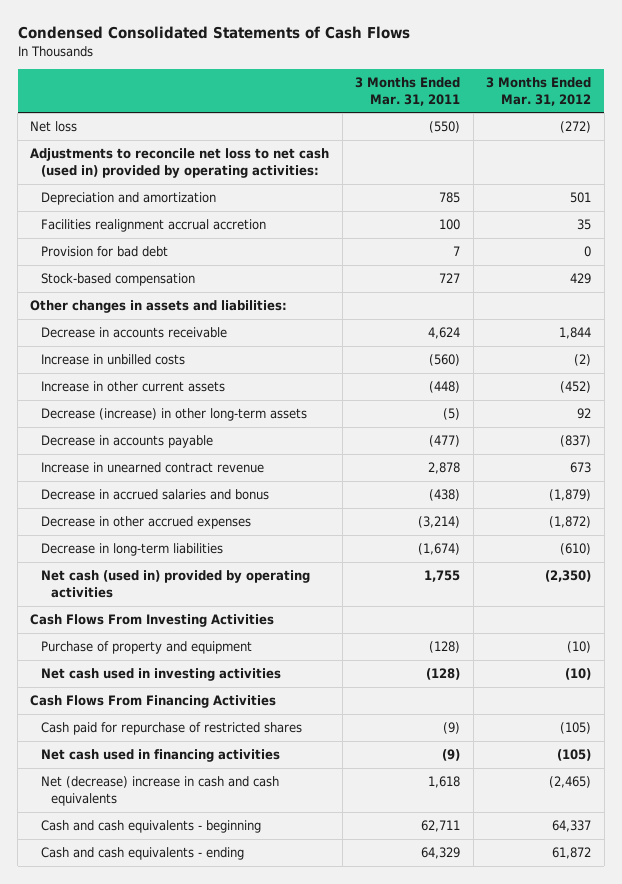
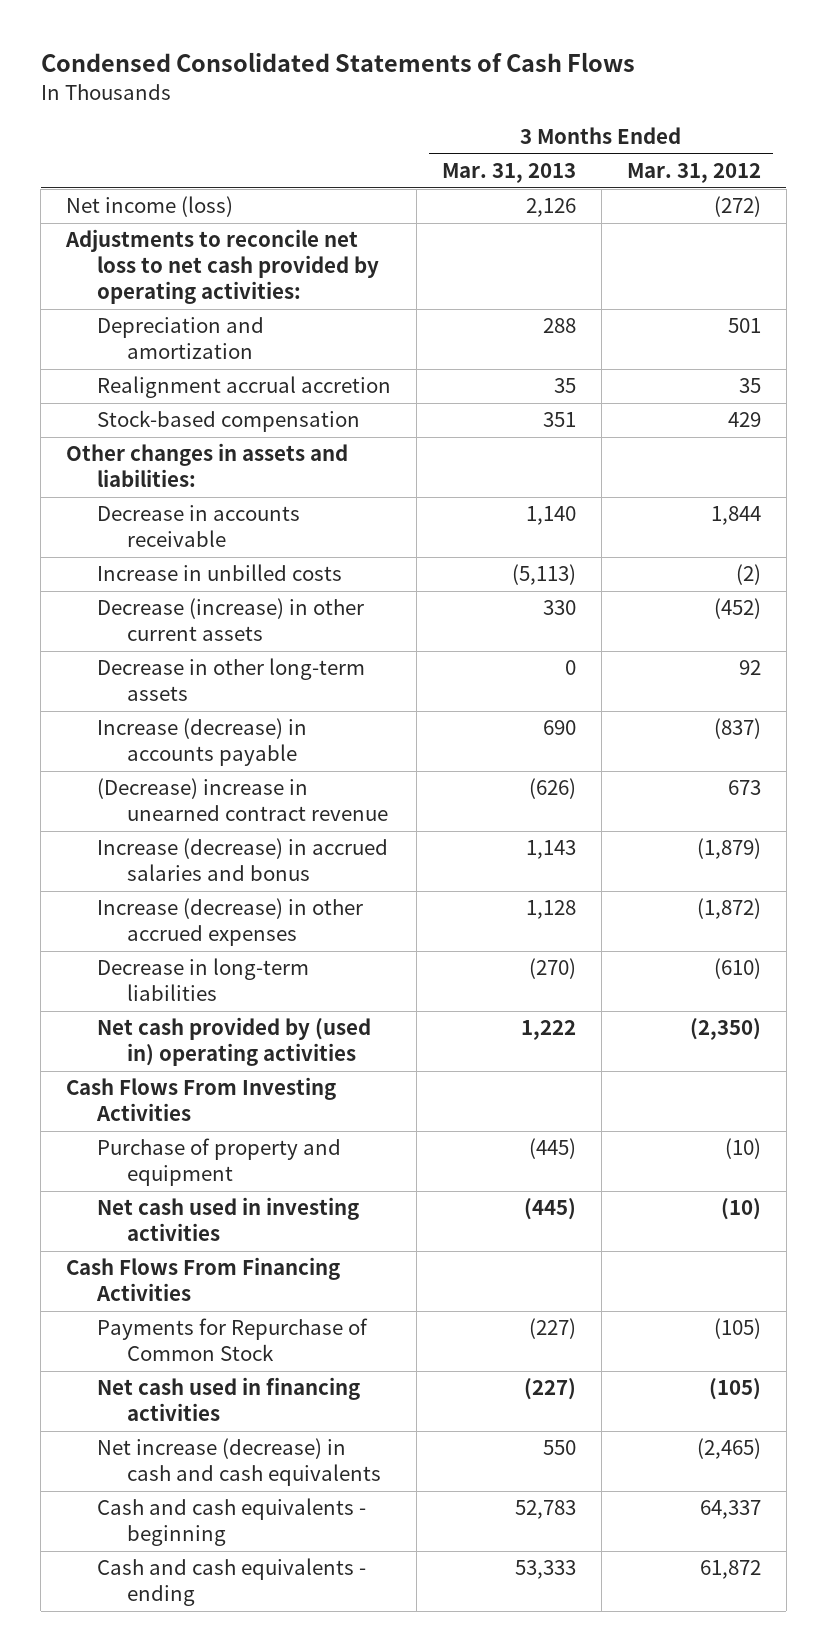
[355,77,461,106] 3 Months Ended Mar. 31, 2011 -> none
none -> [441,163,576,184] Mar. 31, 2013
[30,121,78,133] Net loss -> [66,196,234,218] Net income (loss)
[30,148,330,178] Adjustments to reconcile net loss to net cash (used in) provided by operating activities: -> [65,229,379,305] Adjustments to reconcile net loss to net cash provided by operating activities:
[40,246,168,258] Provision for bad debt -> none
[40,219,266,233] Facilities realignment accrual accretion -> [96,376,391,399] Realignment accrual accretion
[40,381,225,393] Increase in other current assets -> [96,598,364,642] Decrease (increase) in other current assets
[40,408,307,422] Decrease (increase) in other long-term assets -> [96,658,365,702] Decrease in other long-term assets
[40,435,213,449] Decrease in accounts payable -> [96,718,307,767] Increase (decrease) in accounts payable
[40,462,264,474] Increase in unearned contract revenue -> [96,778,388,822] (Decrease) increase in unearned contract revenue
[40,489,269,501] Decrease in accrued salaries and bonus -> [96,838,388,882] Increase (decrease) in accrued salaries and bonus
[40,516,251,530] Decrease in other accrued expenses -> [96,898,363,947] Increase (decrease) in other accrued expenses
[40,570,310,598] Net cash (used in) provided by operating activities -> [96,1017,371,1067] Net cash provided by (used in) operating activities
[40,722,302,736] Cash paid for repurchase of restricted shares -> none
none -> [96,1318,368,1362] Payments for Repurchase of Common Stock
[40,776,279,806] Net (decrease) increase in cash and cash equivalents -> [96,1438,381,1487] Net increase (decrease) in cash and cash equivalents

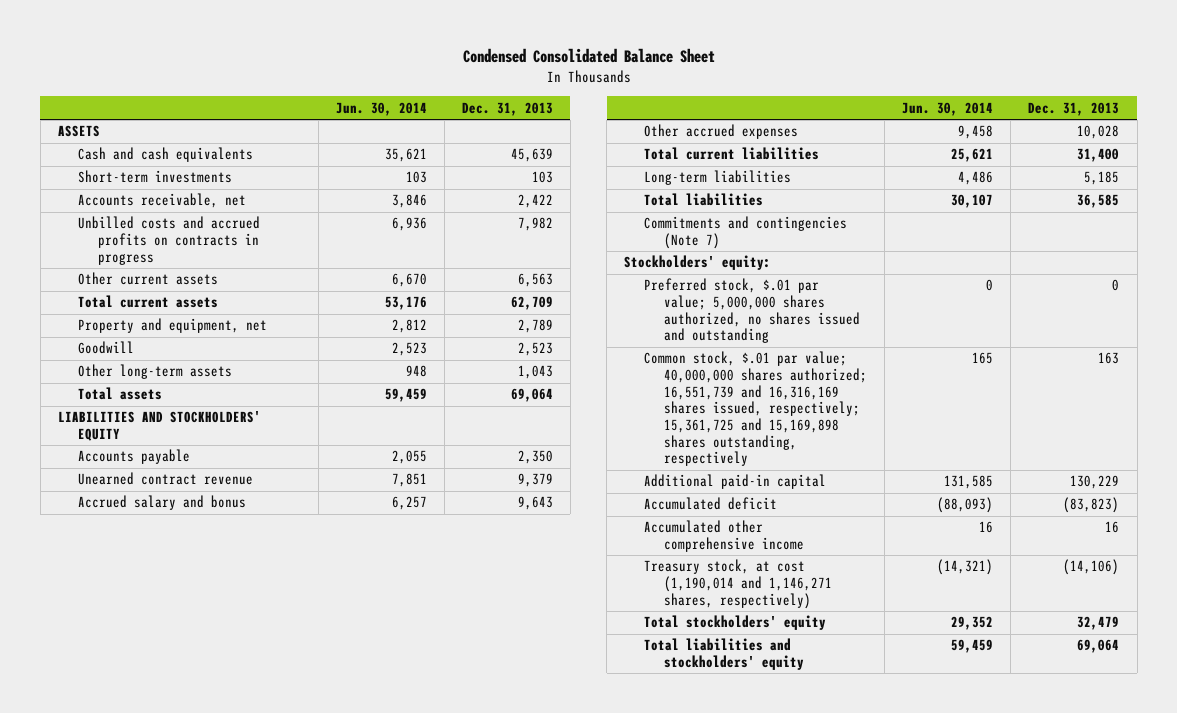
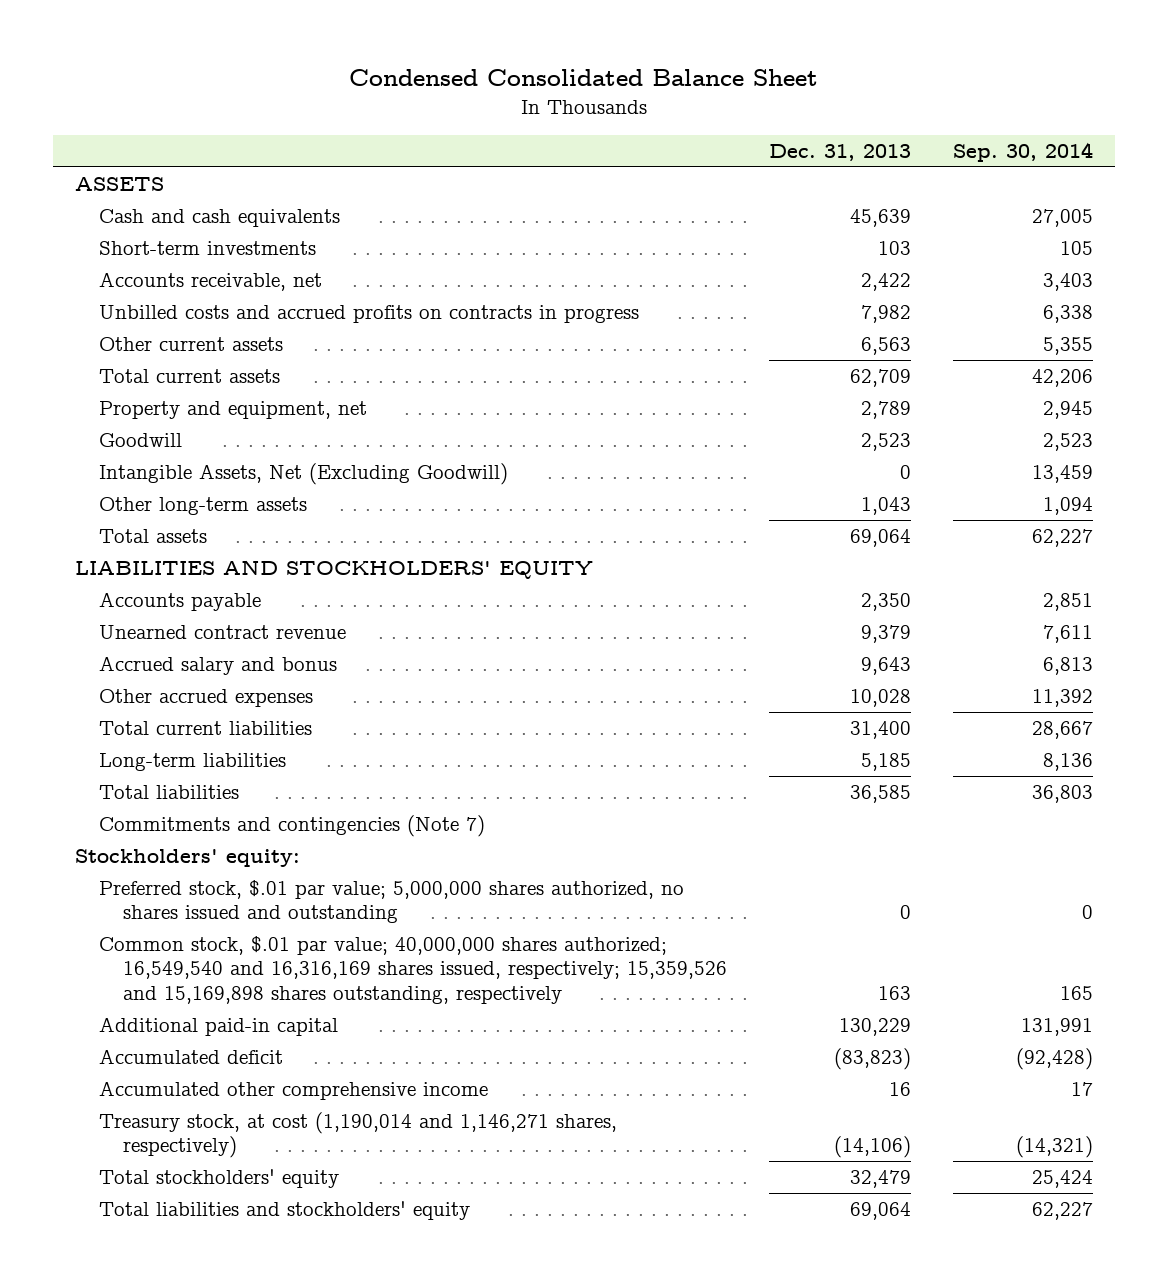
[335,101,427,116] Jun. 30, 2014 -> none
none -> [953,142,1094,163] Sep. 30, 2014
none -> [98,463,508,486] Intangible Assets, Net (Excluding Goodwill)
[644,351,868,467] Common stock, $.01 par value; 40,000,000 shares authorized; 16,551,739 and 16,316,169 shares issued, respectively; 15,361,725 and 15,169,898 shares outstanding, respectively -> [98,936,727,1004] Common stock, $.01 par value; 40,000,000 shares authorized; 16,549,540 and 16,316,169 shares issued, respectively; 15,359,526 and 15,169,898 shares outstanding, respectively

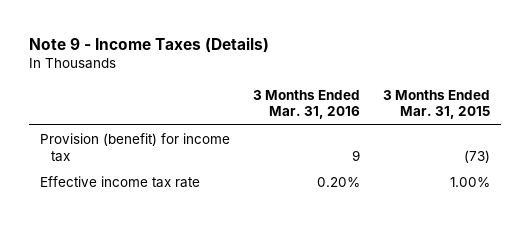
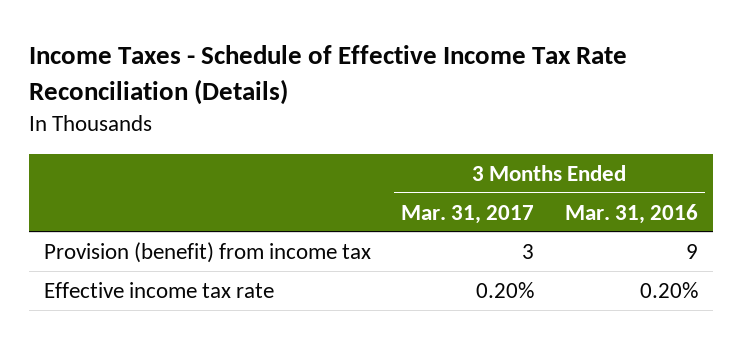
[28,36,269,53] Note 9 - Income Taxes (Details) -> [28,45,627,106] Income Taxes - Schedule of Effective Income Tax Rate Reconciliation (Details)
[382,89,490,120] 3 Months Ended Mar. 31, 2015 -> none
none -> [401,204,535,224] Mar. 31, 2017
[40,133,231,162] Provision (benefit) for income tax -> [43,241,371,263] Provision (benefit) from income tax

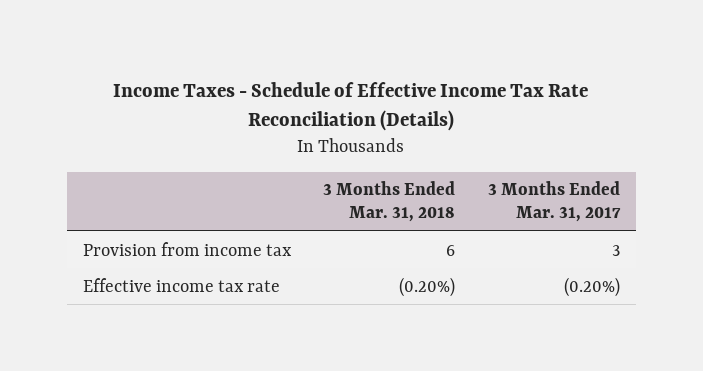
[564,203,698,224] Mar. 31, 2016 -> none
none -> [323,181,456,222] 3 Months Ended Mar. 31, 2018
[43,241,371,263] Provision (benefit) from income tax -> [82,241,292,256] Provision from income tax
[476,281,535,298] 0.20% -> [564,276,621,297] (0.20%)

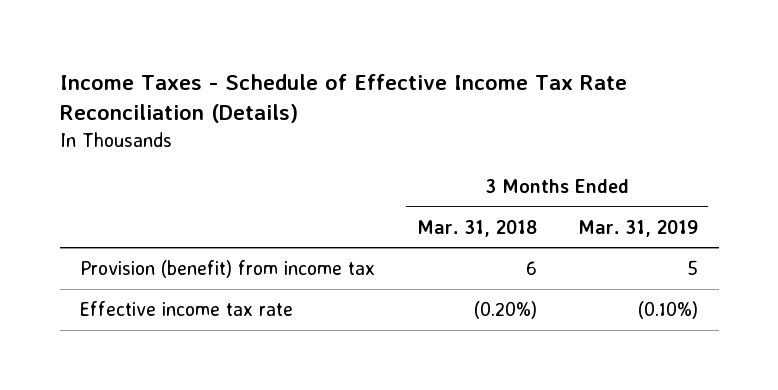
[488,181,622,222] 3 Months Ended Mar. 31, 2017 -> none
none -> [577,219,698,237] Mar. 31, 2019
[82,241,292,256] Provision from income tax -> [80,259,376,278] Provision (benefit) from income tax

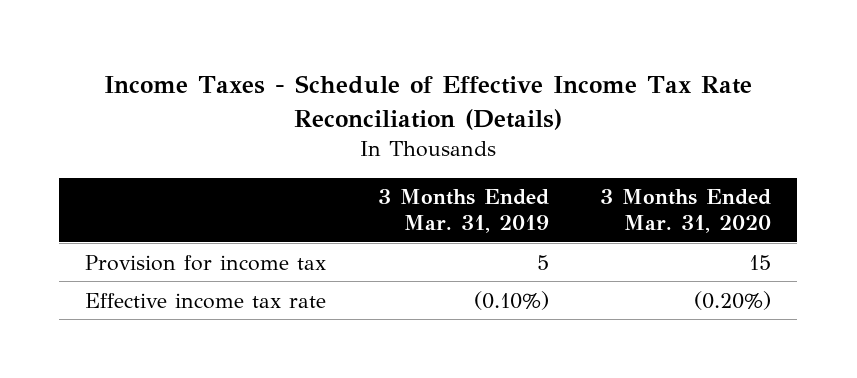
[416,219,537,237] Mar. 31, 2018 -> none
none -> [600,189,772,234] 3 Months Ended Mar. 31, 2020
[80,259,376,278] Provision (benefit) from income tax -> [85,254,327,271] Provision for income tax

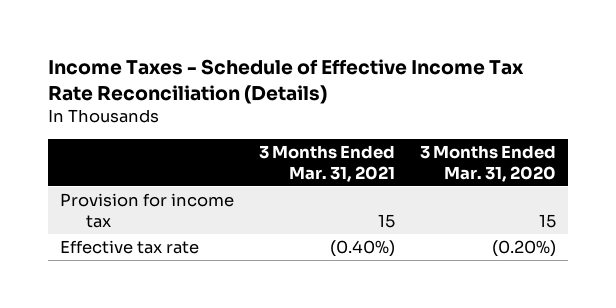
[377,189,549,234] 3 Months Ended Mar. 31, 2019 -> none
none -> [258,144,395,182] 3 Months Ended Mar. 31, 2021
[85,292,327,309] Effective income tax rate -> [60,240,200,255] Effective tax rate

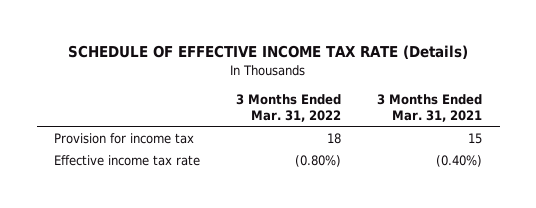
[48,58,525,104] Income Taxes - Schedule of Effective Income Tax Rate Reconciliation (Details) -> [68,45,469,60] SCHEDULE OF EFFECTIVE INCOME TAX RATE (Details)
[419,144,556,182] 3 Months Ended Mar. 31, 2020 -> none
none -> [236,93,342,123] 3 Months Ended Mar. 31, 2022
[60,240,200,255] Effective tax rate -> [54,154,201,166] Effective income tax rate

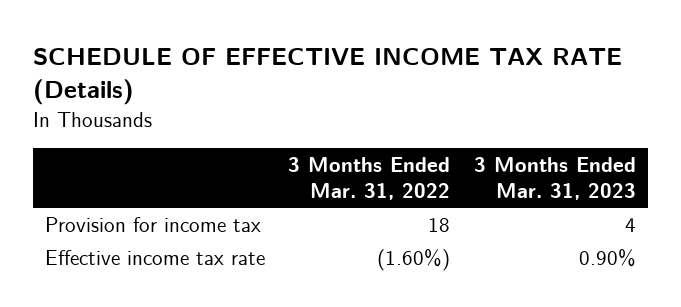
[376,93,482,123] 3 Months Ended Mar. 31, 2021 -> none
none -> [474,156,637,201] 3 Months Ended Mar. 31, 2023
[295,154,342,167] (0.80%) -> [377,248,451,271] (1.60%)

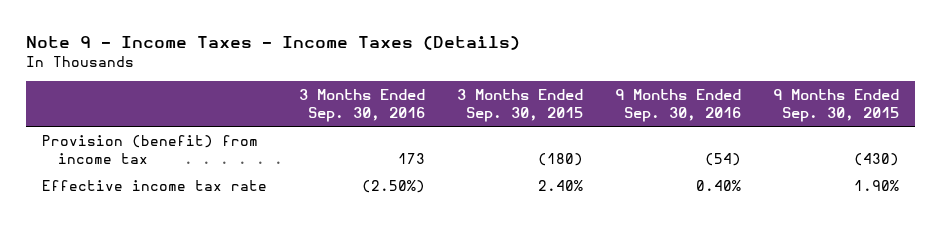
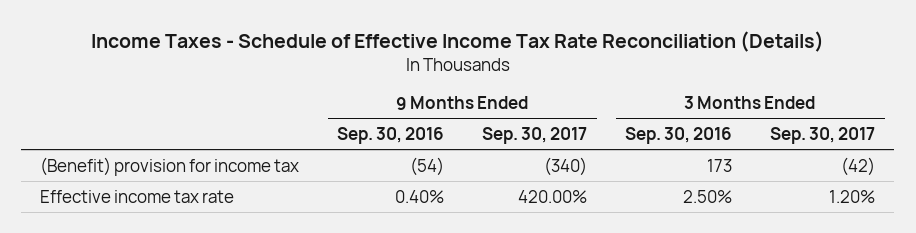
[26,36,521,51] Note 9 - Income Taxes - Income Taxes (Details) -> [90,30,824,52] Income Taxes - Schedule of Effective Income Tax Rate Reconciliation (Details)
[457,89,584,122] 3 Months Ended Sep. 30, 2015 -> none
[773,89,900,122] 9 Months Ended Sep. 30, 2015 -> none
none -> [482,127,588,145] Sep. 30, 2017
none -> [770,127,876,145] Sep. 30, 2017
[42,135,259,164] Provision (benefit) from income tax -> [40,156,300,176] (Benefit) provision for income tax
[362,180,426,194] (2.50%) -> [683,189,733,203] 2.50%

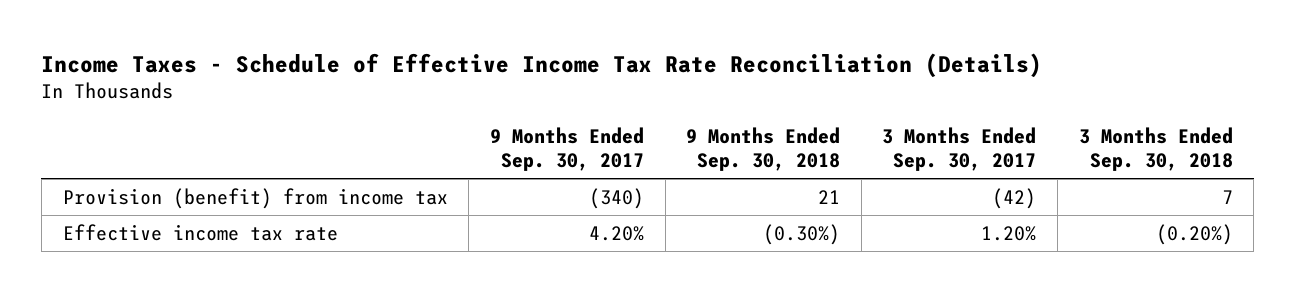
[337,127,445,145] Sep. 30, 2016 -> none
[625,127,733,145] Sep. 30, 2016 -> none
none -> [686,126,841,171] 9 Months Ended Sep. 30, 2018
none -> [1078,126,1233,171] 3 Months Ended Sep. 30, 2018
[40,156,300,176] (Benefit) provision for income tax -> [62,188,448,210] Provision (benefit) from income tax
[518,189,588,203] 420.00% -> [588,226,644,242] 4.20%

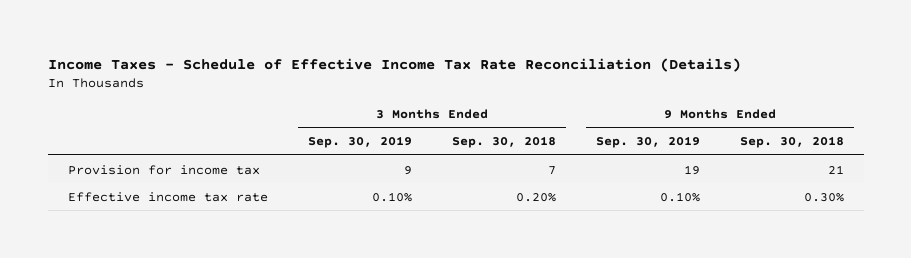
[489,126,644,171] 9 Months Ended Sep. 30, 2017 -> none
[882,126,1037,171] 3 Months Ended Sep. 30, 2017 -> none
none -> [307,136,412,149] Sep. 30, 2019
none -> [595,136,700,149] Sep. 30, 2019
[62,188,448,210] Provision (benefit) from income tax -> [67,164,260,175] Provision for income tax
[763,224,841,246] (0.30%) -> [803,192,844,202] 0.30%
[1155,224,1233,246] (0.20%) -> [515,192,556,202] 0.20%

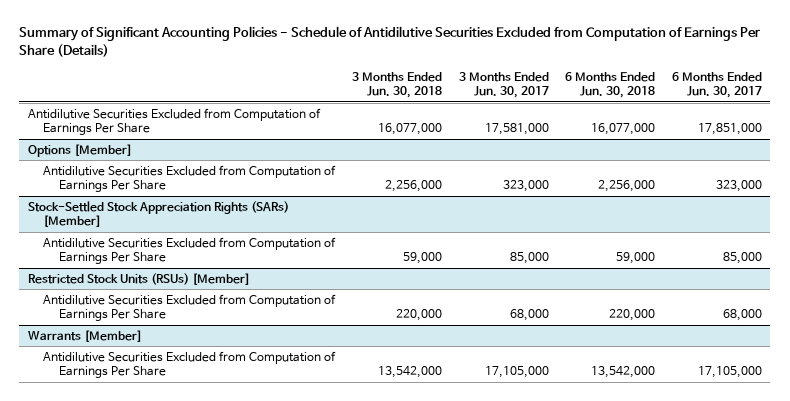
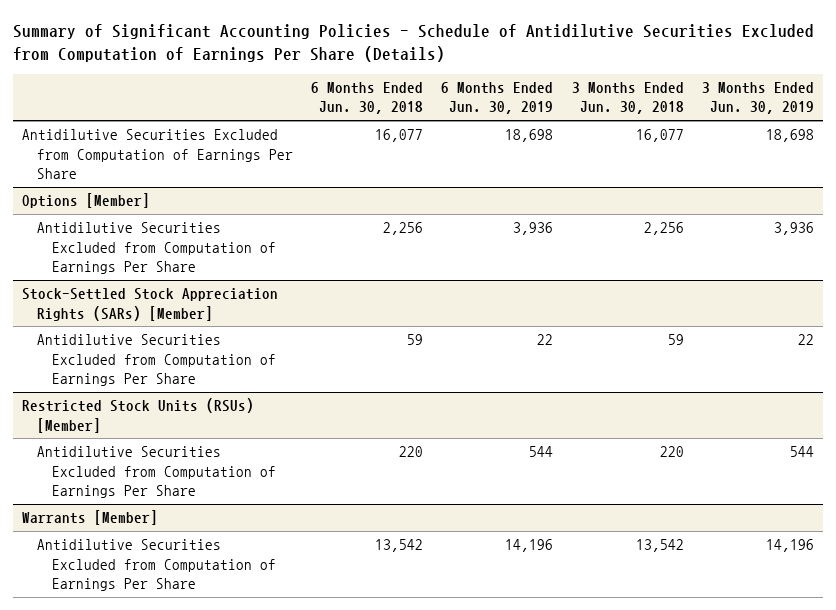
[458,71,549,99] 3 Months Ended Jun. 30, 2017 -> none
[672,71,763,99] 6 Months Ended Jun. 30, 2017 -> none
none -> [441,82,554,115] 6 Months Ended Jun. 30, 2019
none -> [701,82,814,115] 3 Months Ended Jun. 30, 2019
[377,123,442,136] 16,077,000 -> [635,129,684,143] 16,077
[591,123,656,136] 16,077,000 -> [375,129,424,143] 16,077
[384,180,442,193] 2,256,000 -> [643,222,684,236] 2,256
[598,180,656,193] 2,256,000 -> [383,222,424,236] 2,256
[402,252,442,265] 59,000 -> [667,334,684,346] 59
[616,252,656,265] 59,000 -> [407,334,424,346] 59
[395,309,442,322] 220,000 -> [659,446,684,458] 220
[609,309,656,322] 220,000 -> [399,446,424,458] 220
[377,366,442,379] 13,542,000 -> [635,539,684,553] 13,542
[591,366,656,379] 13,542,000 -> [375,539,424,553] 13,542

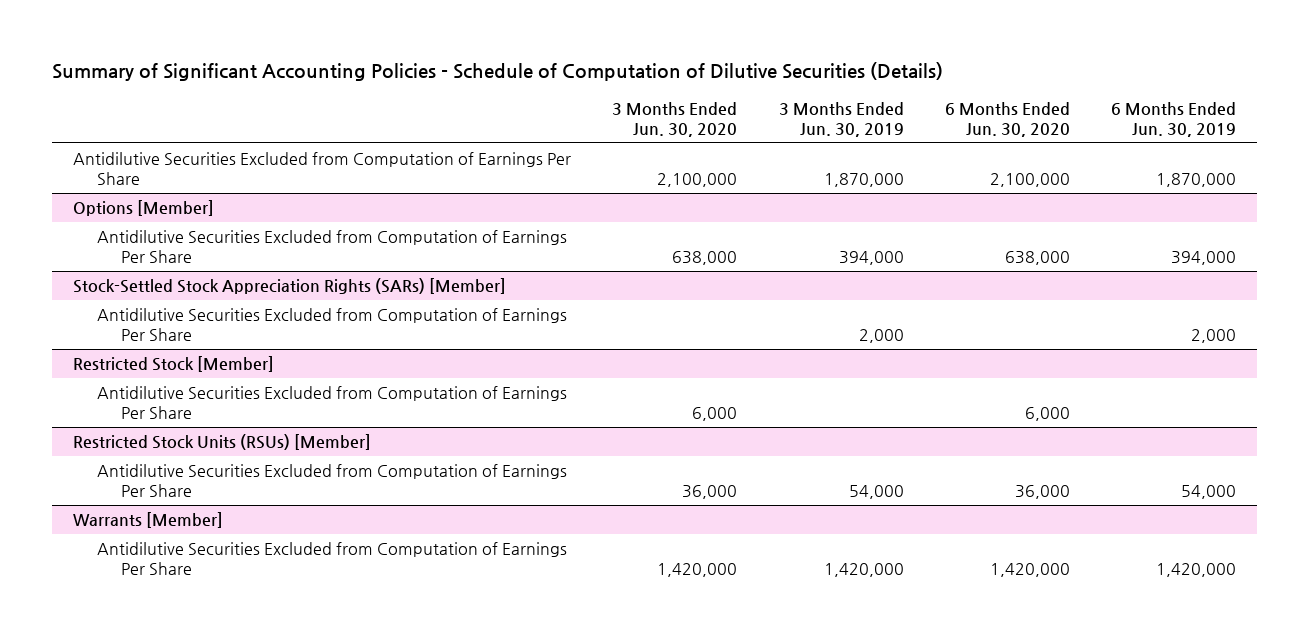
[12,23,814,62] Summary of Significant Accounting Policies - Schedule of Antidilutive Securities Excluded from Computation of Earnings Per Share (Details) -> [52,62,944,82] Summary of Significant Accounting Policies - Schedule of Computation of Dilutive Securities (Details)
[311,82,424,115] 6 Months Ended Jun. 30, 2018 -> none
[571,82,684,115] 3 Months Ended Jun. 30, 2018 -> none
none -> [612,101,738,137] 3 Months Ended Jun. 30, 2020
none -> [945,101,1071,137] 6 Months Ended Jun. 30, 2020
[505,129,554,143] 18,698 -> [1156,173,1237,188] 1,870,000
[765,129,814,143] 18,698 -> [823,173,904,188] 1,870,000
[513,222,554,236] 3,936 -> [1171,251,1237,266] 394,000
[773,222,814,236] 3,936 -> [838,251,904,266] 394,000
[537,334,554,346] 22 -> [1191,329,1237,344] 2,000
[797,334,814,346] 22 -> [858,329,904,344] 2,000
none -> [72,356,274,373] Restricted Stock [Member]
none -> [96,386,567,420] Antidilutive Securities Excluded from Computation of Earnings Per Share
[529,446,554,458] 544 -> [1181,485,1237,500] 54,000
[789,446,814,458] 544 -> [848,485,904,500] 54,000
[505,539,554,553] 14,196 -> [1156,563,1237,578] 1,420,000
[765,539,814,553] 14,196 -> [823,563,904,578] 1,420,000

